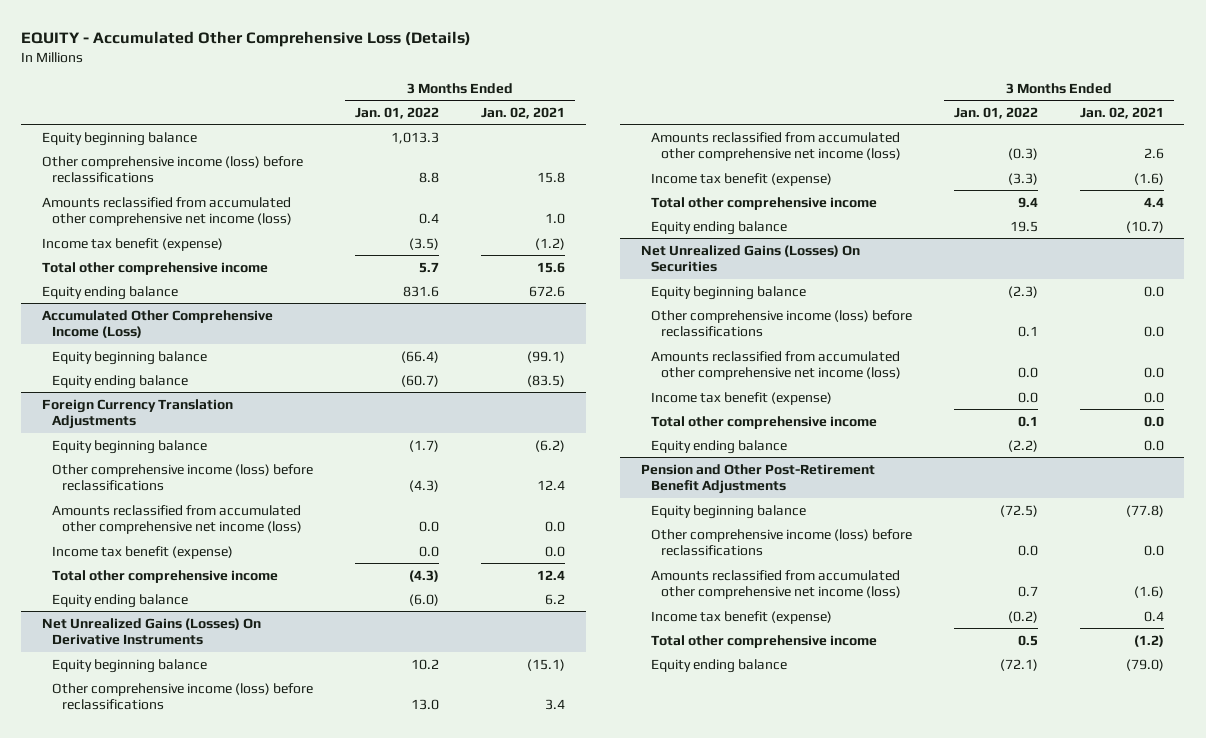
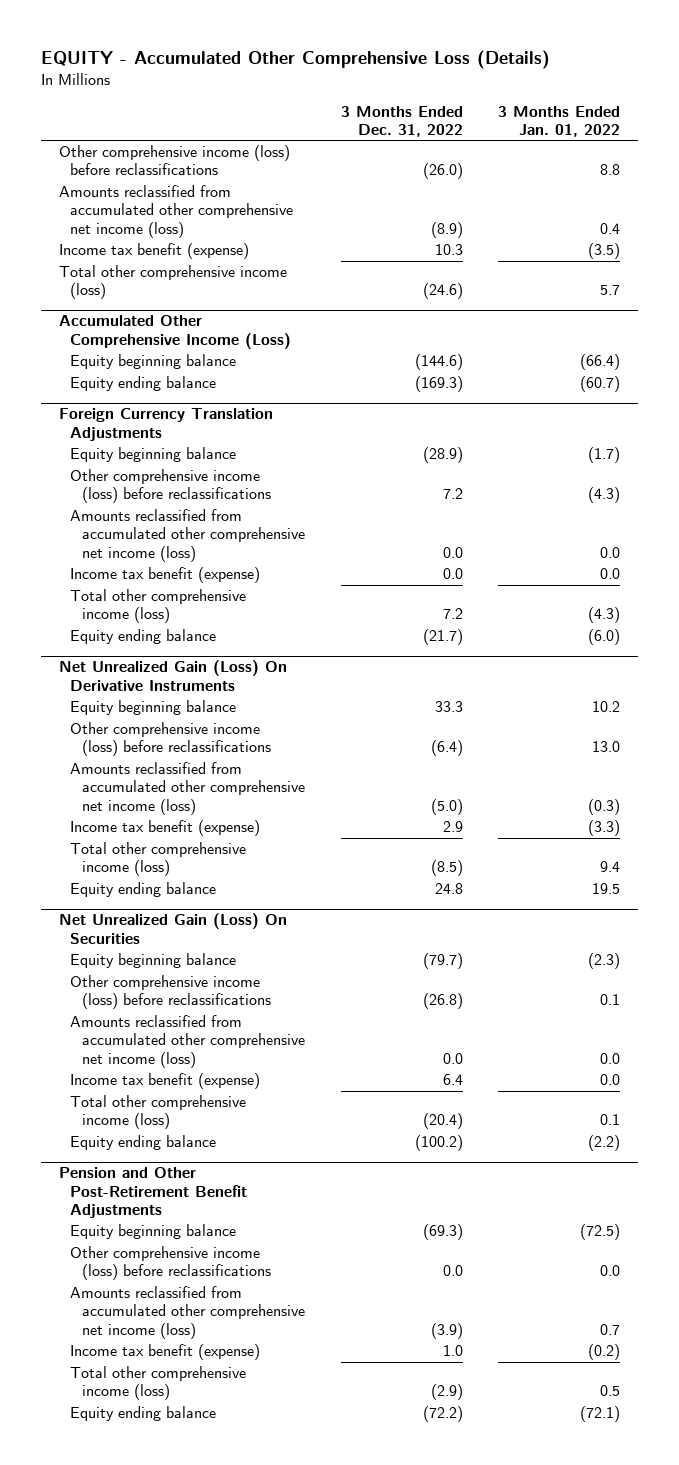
[480,106,565,119] Jan. 02, 2021 -> none
none -> [340,105,463,137] 3 Months Ended Dec. 31, 2022
[42,131,198,146] Equity beginning balance -> none
[42,285,179,300] Equity ending balance -> none
[42,261,269,275] Total other comprehensive income -> [58,265,287,300] Total other comprehensive income (loss)
[52,569,279,583] Total other comprehensive income -> [70,589,247,624] Total other comprehensive income (loss)
[42,617,262,646] Net Unrealized Gains (Losses) On Derivative Instruments -> [58,660,287,691] Net Unrealized Gain (Loss) On Derivative Instruments
[651,196,878,210] Total other comprehensive income -> [70,842,247,877] Total other comprehensive income (loss)
[641,244,861,273] Net Unrealized Gains (Losses) On Securities -> [58,913,287,944] Net Unrealized Gain (Loss) On Securities
[651,415,878,429] Total other comprehensive income -> [70,1095,247,1130] Total other comprehensive income (loss)
[651,634,878,648] Total other comprehensive income -> [70,1366,247,1401] Total other comprehensive income (loss)

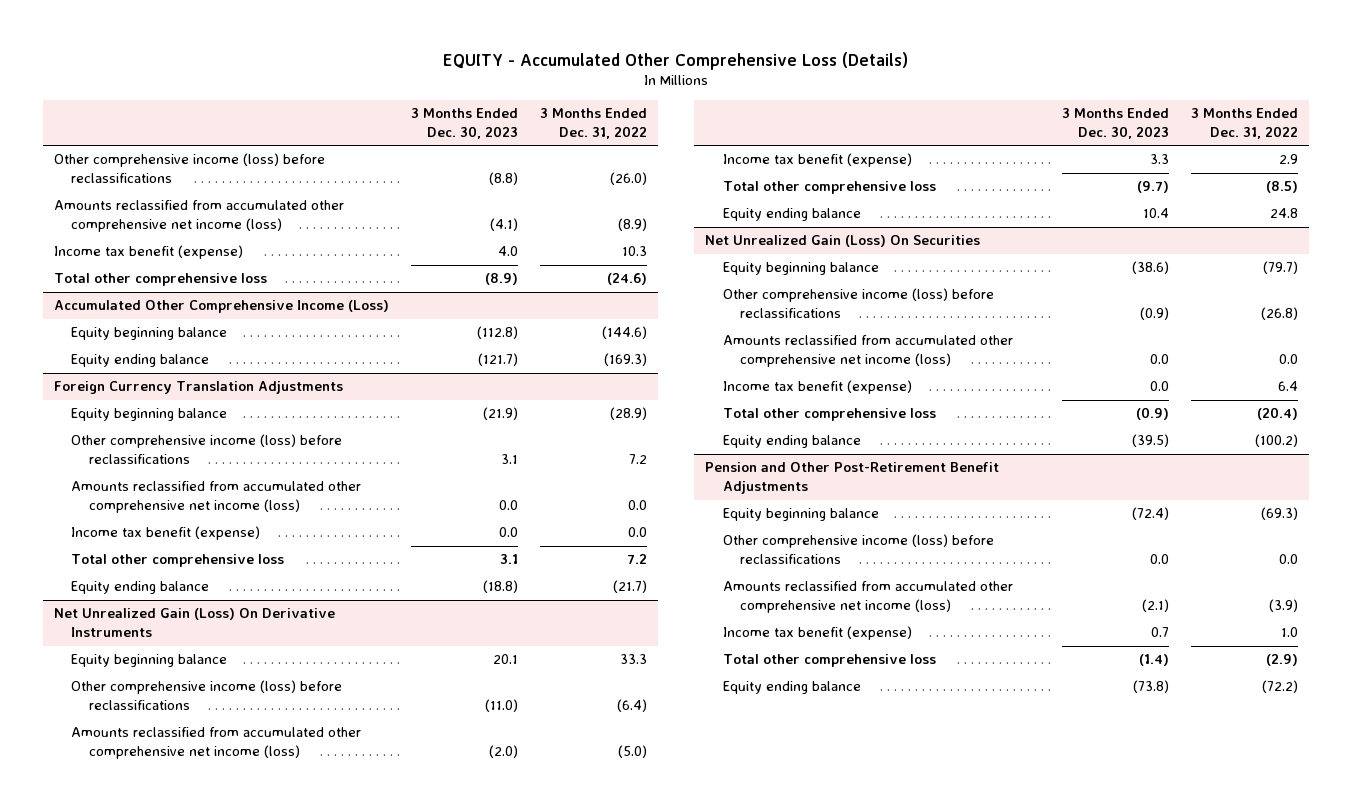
[498,105,621,137] 3 Months Ended Jan. 01, 2022 -> none
none -> [410,108,518,140] 3 Months Ended Dec. 30, 2023
[58,265,287,300] Total other comprehensive income (loss) -> [53,273,267,287] Total other comprehensive loss
[70,589,247,624] Total other comprehensive income (loss) -> [71,554,285,568] Total other comprehensive loss
[70,842,247,877] Total other comprehensive income (loss) -> [722,181,936,195] Total other comprehensive loss
[70,1095,247,1130] Total other comprehensive income (loss) -> [722,408,936,422] Total other comprehensive loss
[70,1366,247,1401] Total other comprehensive income (loss) -> [722,654,936,668] Total other comprehensive loss

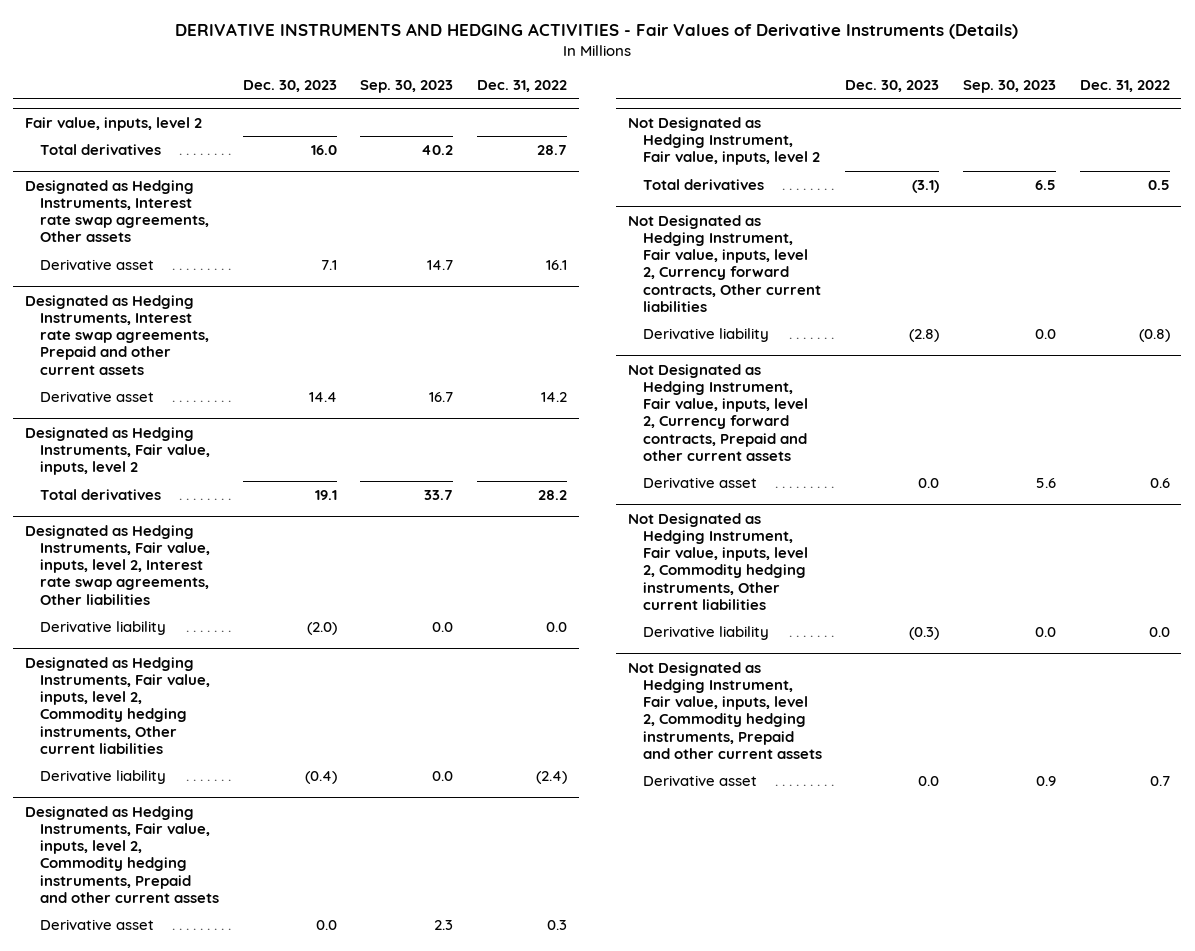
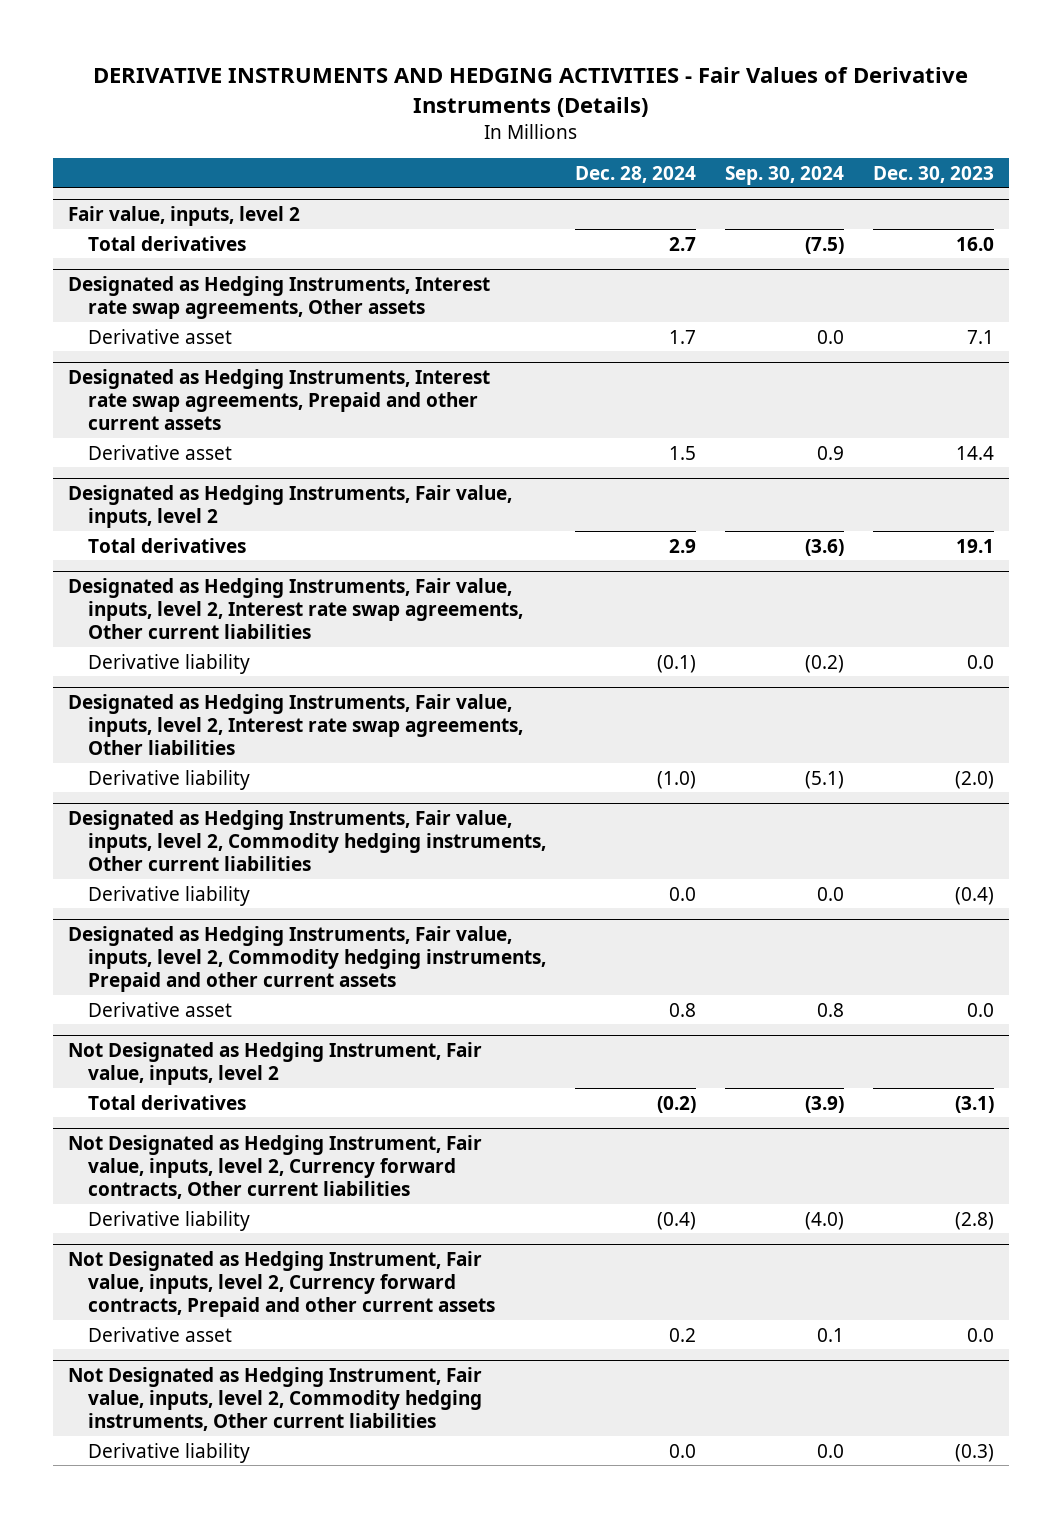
[360,80,454,94] Sep. 30, 2023 -> none
[477,80,568,93] Dec. 31, 2022 -> none
none -> [574,165,696,183] Dec. 28, 2024
none -> [724,165,844,185] Sep. 30, 2024
none -> [67,578,523,640] Designated as Hedging Instruments, Fair value, inputs, level 2, Interest rate swap agreements, Other current liabilities
none -> [87,653,250,674] Derivative liability
[627,661,822,759] Not Designated as Hedging Instrument, Fair value, inputs, level 2, Commodity hedging instruments, Prepaid and other current assets -> none
[642,774,757,786] Derivative asset -> none

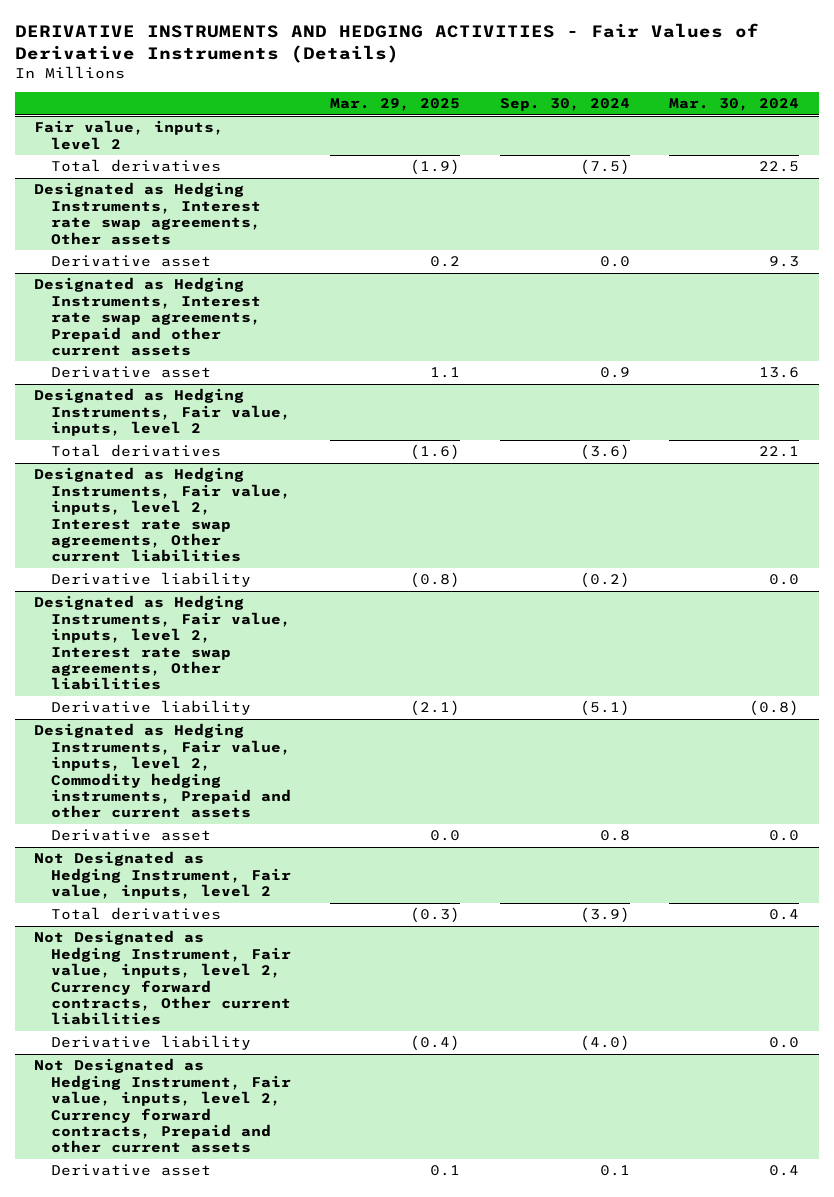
[574,165,696,183] Dec. 28, 2024 -> none
[873,165,995,183] Dec. 30, 2023 -> none
none -> [330,98,461,112] Mar. 29, 2025
none -> [669,98,800,112] Mar. 30, 2024
[67,810,546,872] Designated as Hedging Instruments, Fair value, inputs, level 2, Commodity hedging instruments, Other current liabilities -> none
[87,885,250,906] Derivative liability -> none
[67,1367,482,1432] Not Designated as Hedging Instrument, Fair value, inputs, level 2, Commodity hedging instruments, Other current liabilities -> none
[87,1442,250,1463] Derivative liability -> none

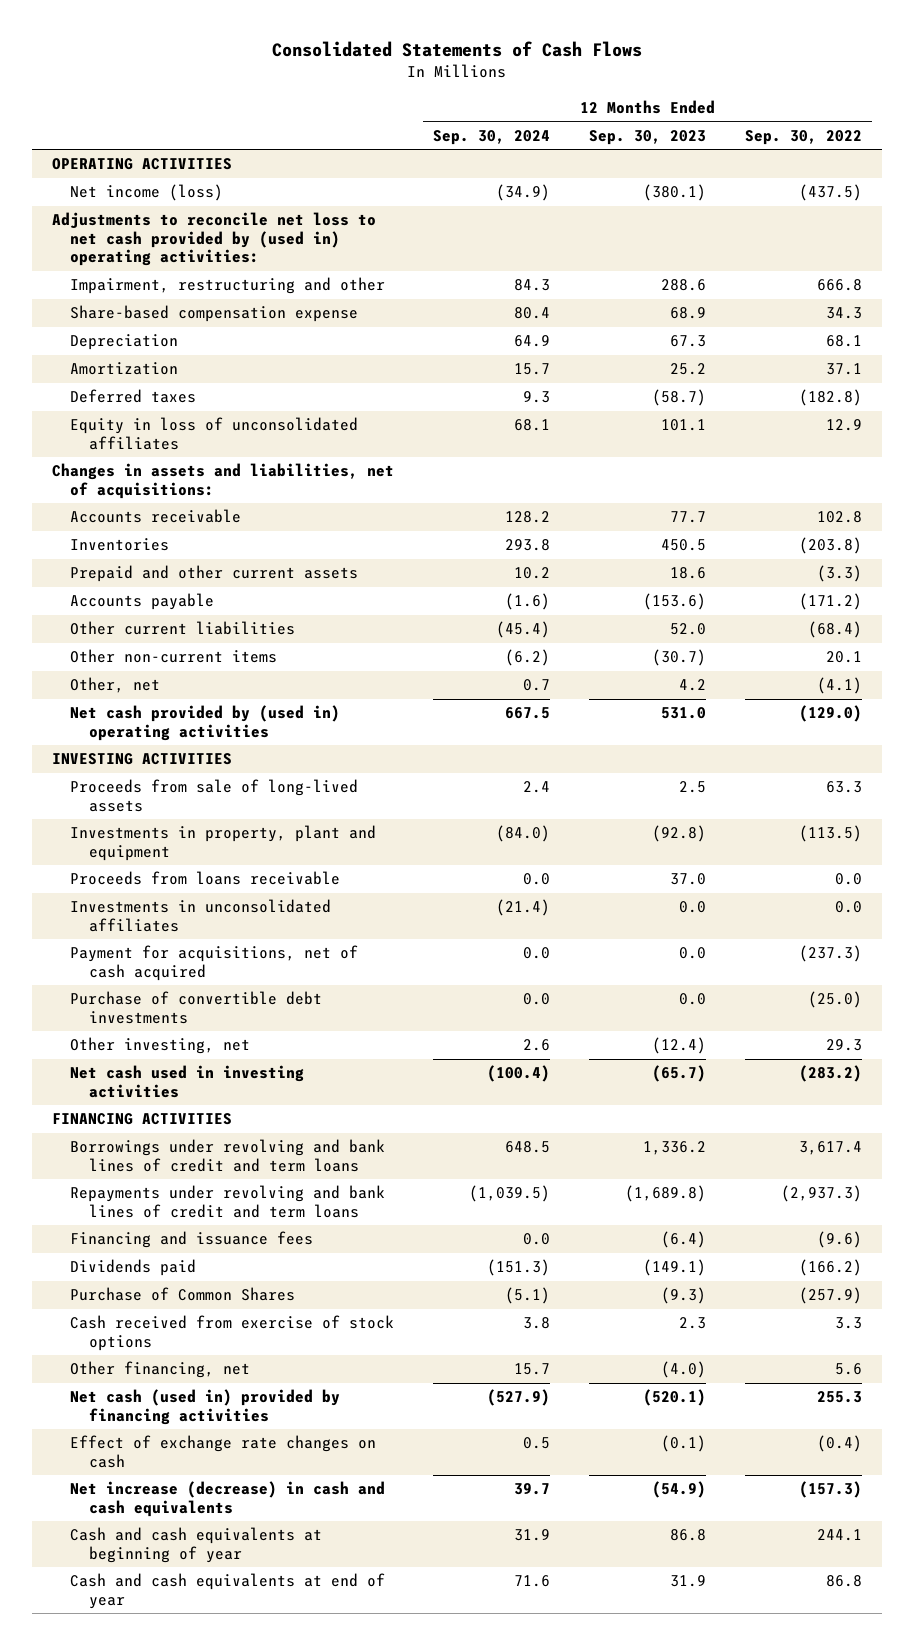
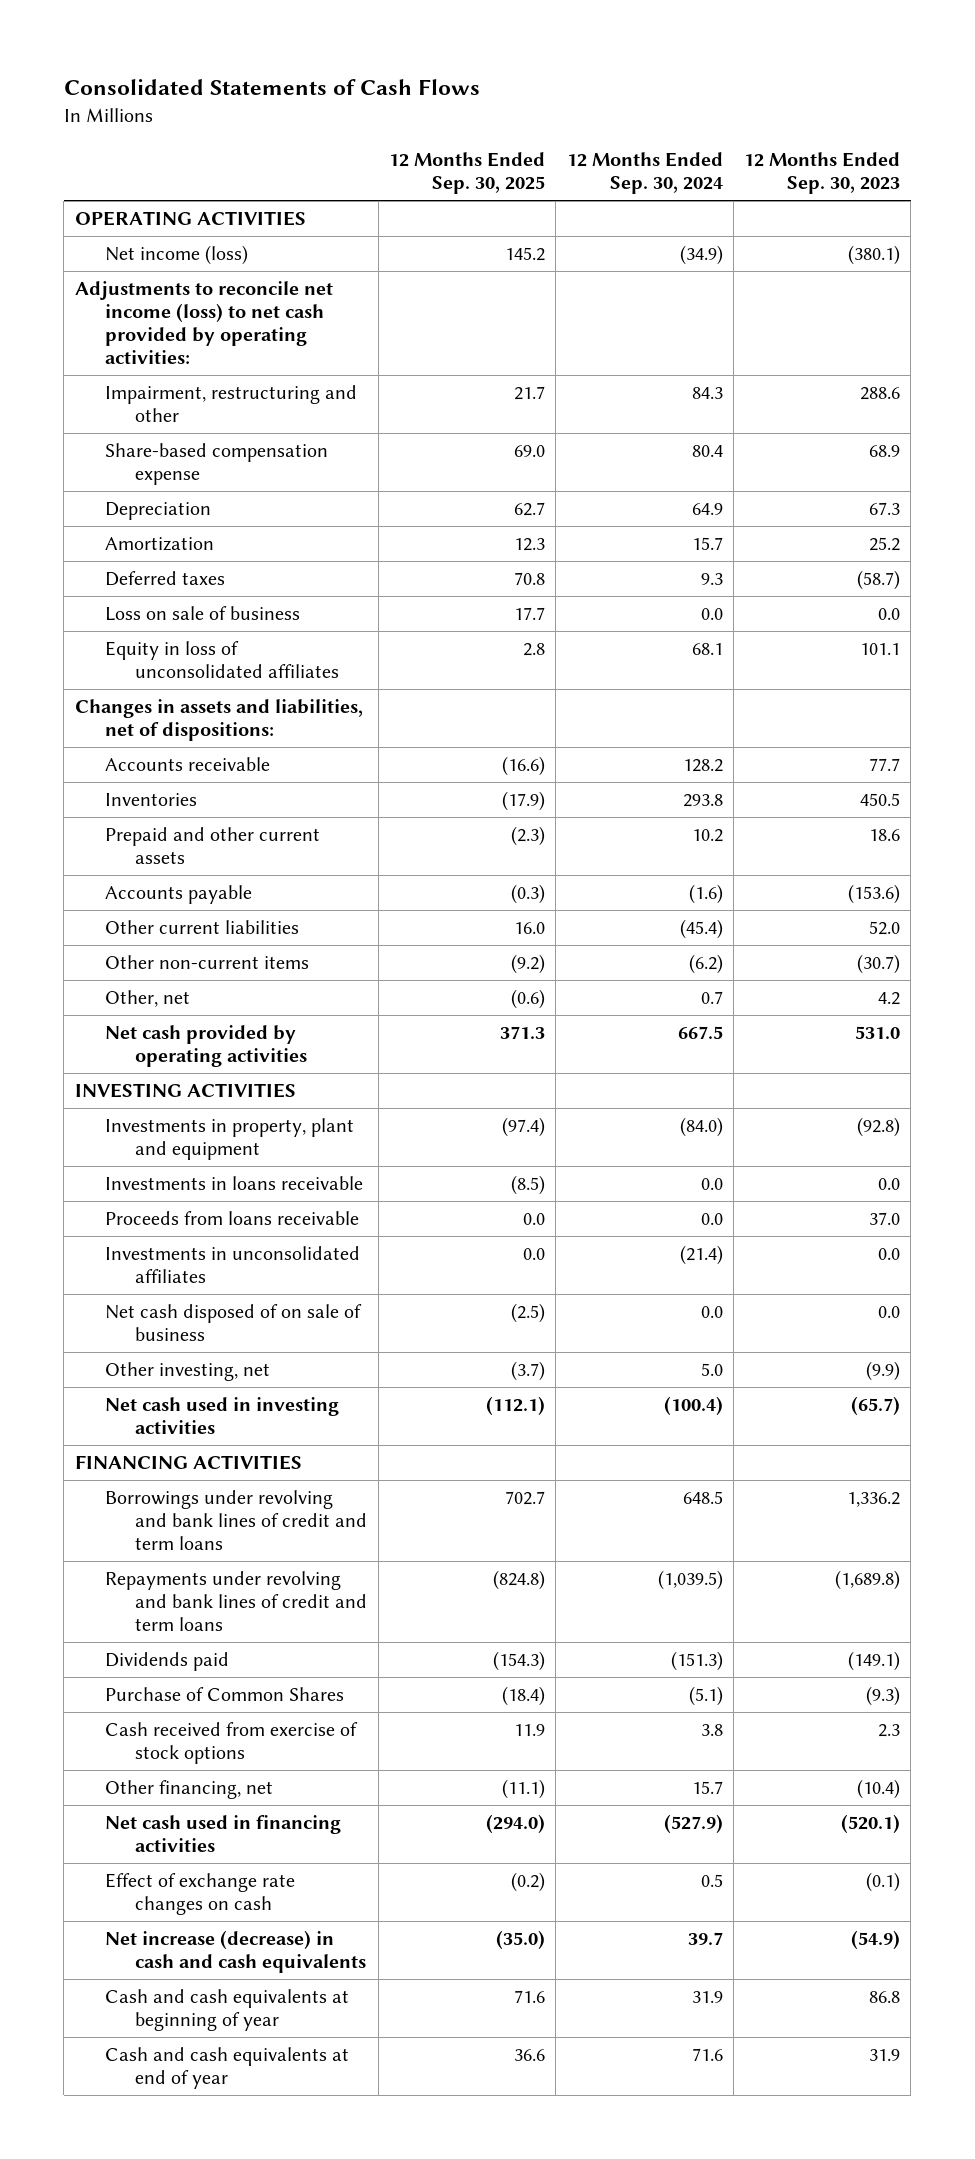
[745,129,863,145] Sep. 30, 2022 -> none
none -> [389,152,546,195] 12 Months Ended Sep. 30, 2025
[51,212,376,267] Adjustments to reconcile net loss to net cash provided by (used in) operating activities: -> [74,280,333,365] Adjustments to reconcile net income (loss) to net cash provided by operating activities:
none -> [105,605,301,621] Loss on sale of business
[51,463,394,499] Changes in assets and liabilities, net of acquisitions: -> [74,698,363,742] Changes in assets and liabilities, net of dispositions:
[70,705,341,741] Net cash provided by (used in) operating activities -> [105,1024,308,1068] Net cash provided by operating activities
[70,779,359,812] Proceeds from sale of long-lived assets -> none
none -> [105,1175,364,1190] Investments in loans receivable
[70,991,323,1024] Purchase of convertible debt investments -> none
[70,945,359,981] Payment for acquisitions, net of cash acquired -> [105,1303,363,1342] Net cash disposed of on sale of business
[523,1039,551,1052] 2.6 -> [700,1362,723,1376] 5.0
[652,1037,707,1055] (12.4) -> [866,1360,901,1381] (9.9)
[70,1231,314,1249] Financing and issuance fees -> none
[661,1361,707,1379] (4.0) -> [857,1778,901,1799] (10.4)
[70,1389,341,1425] Net cash (used in) provided by financing activities -> [105,1814,342,1853] Net cash used in financing activities

